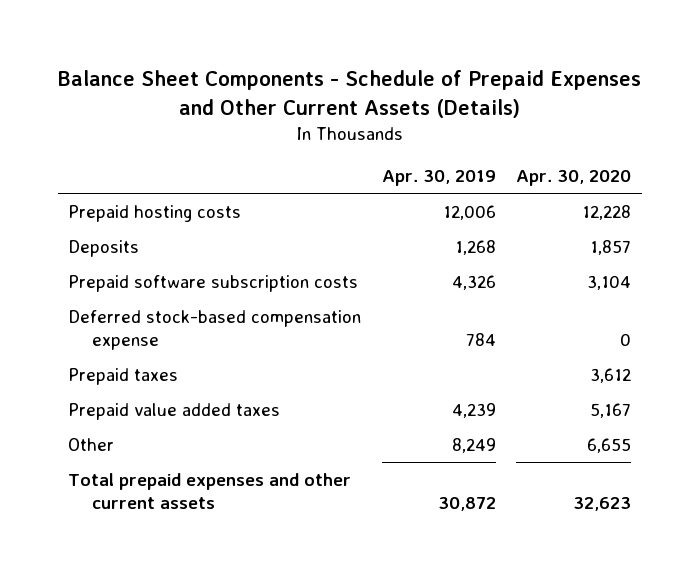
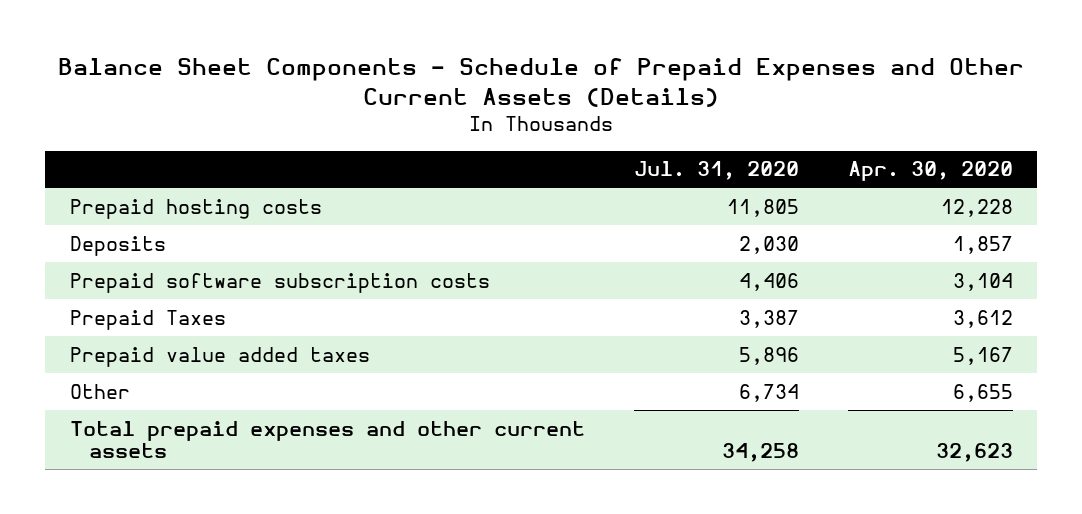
[381,170,496,187] Apr. 30, 2019 -> none
none -> [633,161,799,181] Jul. 31, 2020
[67,309,361,350] Deferred stock-based compensation expense -> none
[67,367,178,385] Prepaid taxes -> [69,309,226,330] Prepaid Taxes

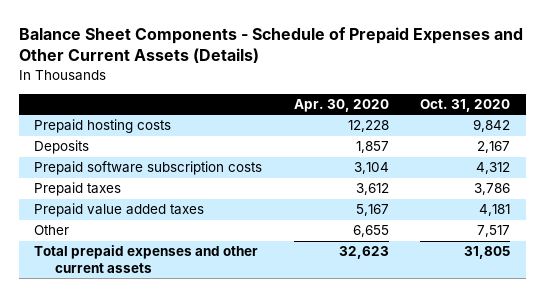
[633,161,799,181] Jul. 31, 2020 -> none
none -> [420,99,511,113] Oct. 31, 2020
[69,309,226,330] Prepaid Taxes -> [34,182,122,197] Prepaid taxes

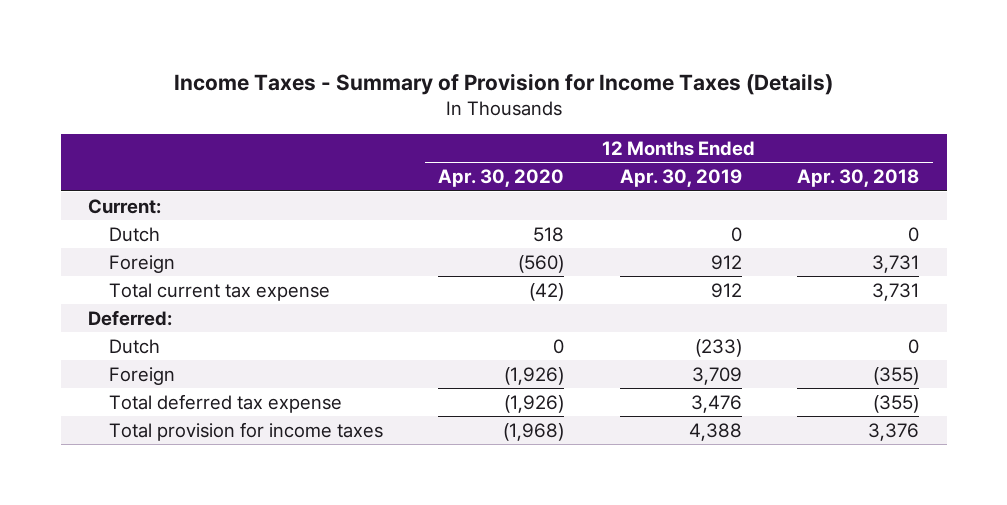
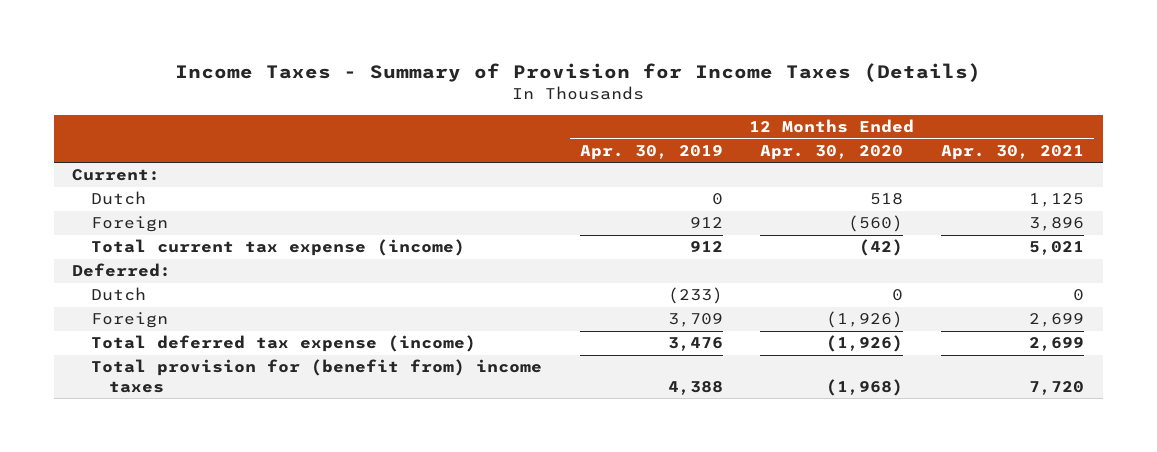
[796,169,919,188] Apr. 30, 2018 -> none
none -> [941,144,1085,160] Apr. 30, 2021
[109,282,331,301] Total current tax expense -> [90,239,465,257] Total current tax expense (income)
[109,393,343,413] Total deferred tax expense -> [90,335,476,353] Total deferred tax expense (income)
[109,421,384,441] Total provision for income taxes -> [90,359,542,394] Total provision for (benefit from) income taxes

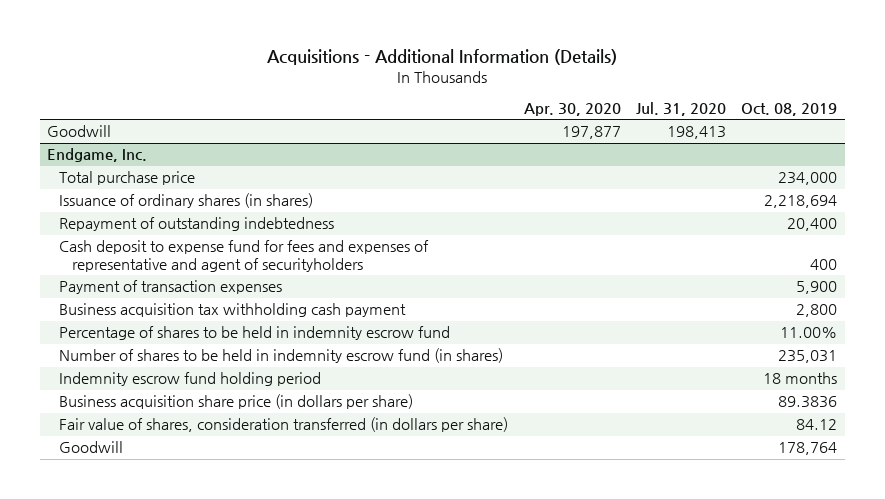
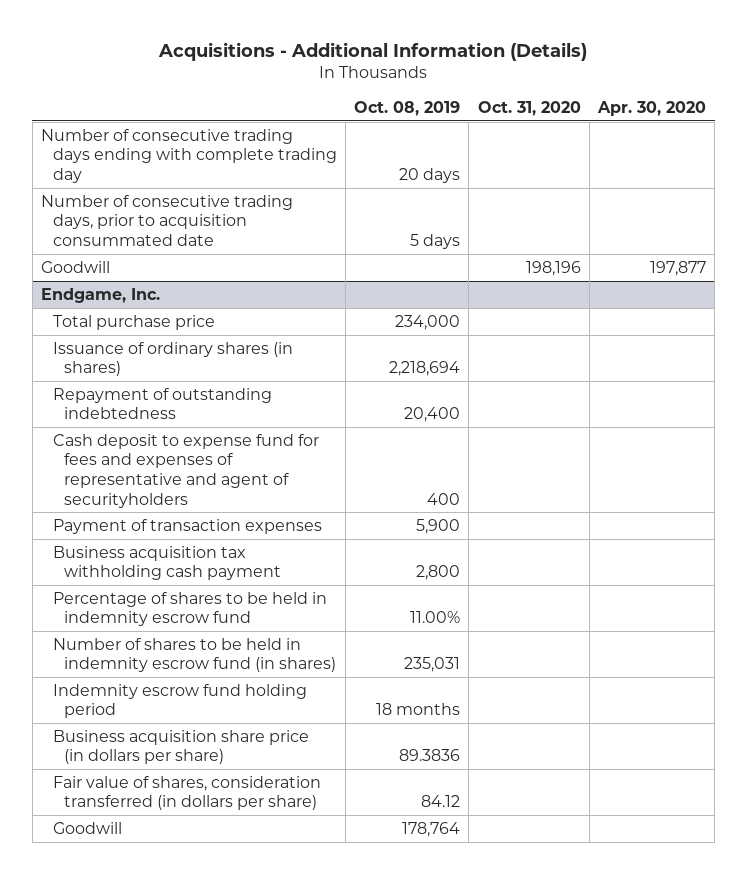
[636,101,727,116] Jul. 31, 2020 -> none
none -> [477,100,581,116] Oct. 31, 2020
none -> [40,128,337,183] Number of consecutive trading days ending with complete trading day
none -> [40,194,293,246] Number of consecutive trading days, prior to acquisition consummated date

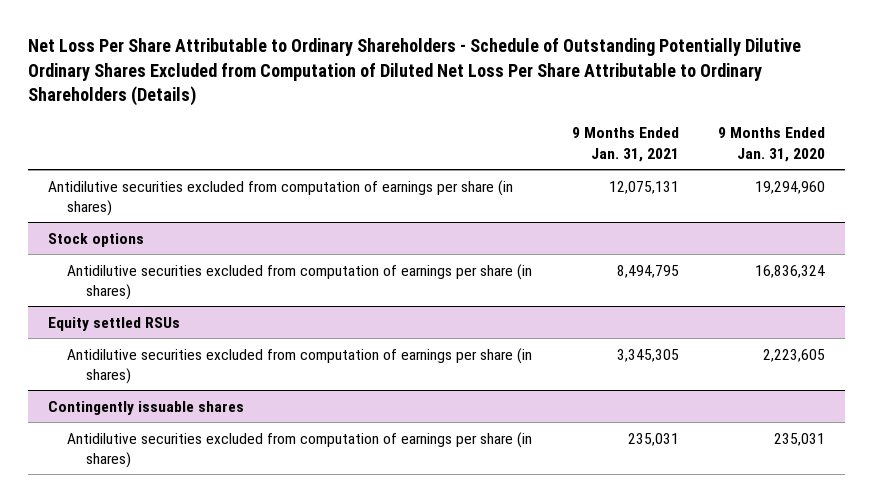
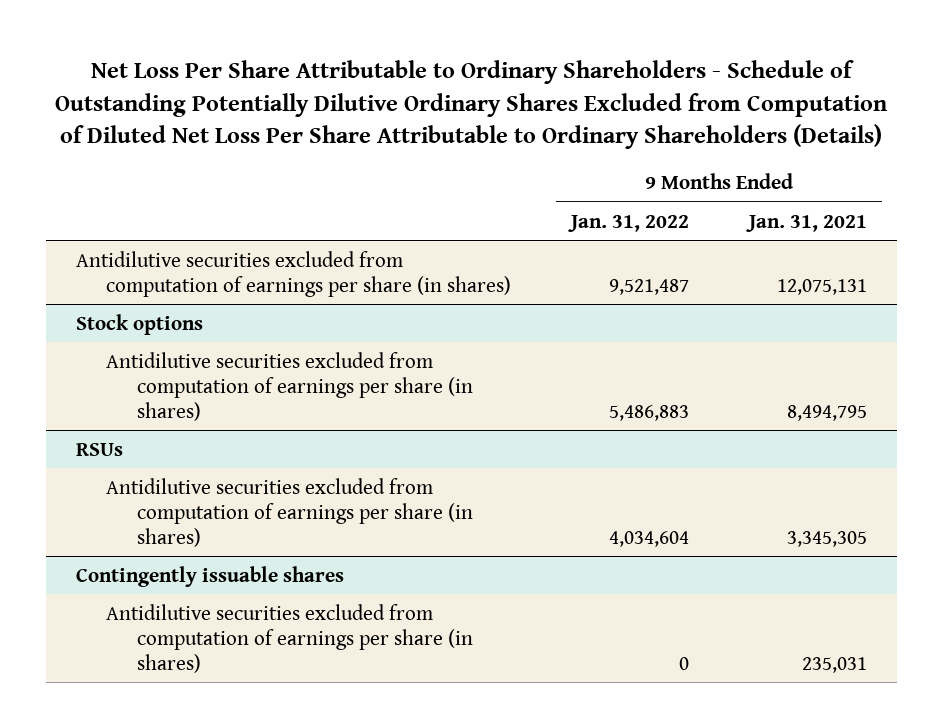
[718,127,826,162] 9 Months Ended Jan. 31, 2020 -> none
none -> [568,214,690,232] Jan. 31, 2022
[47,316,180,331] Equity settled RSUs -> [75,442,123,456] RSUs

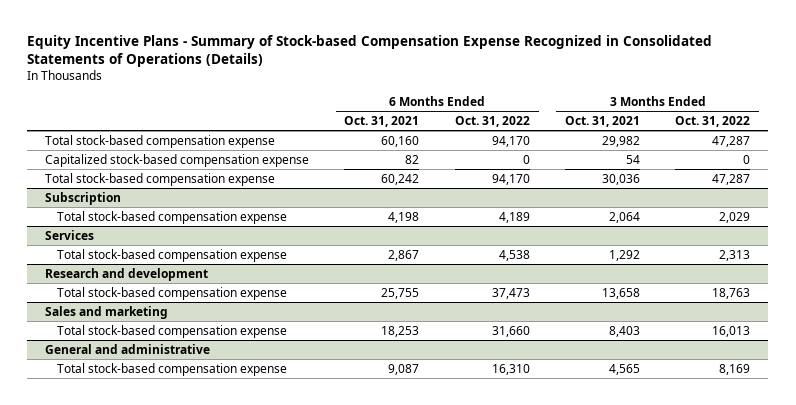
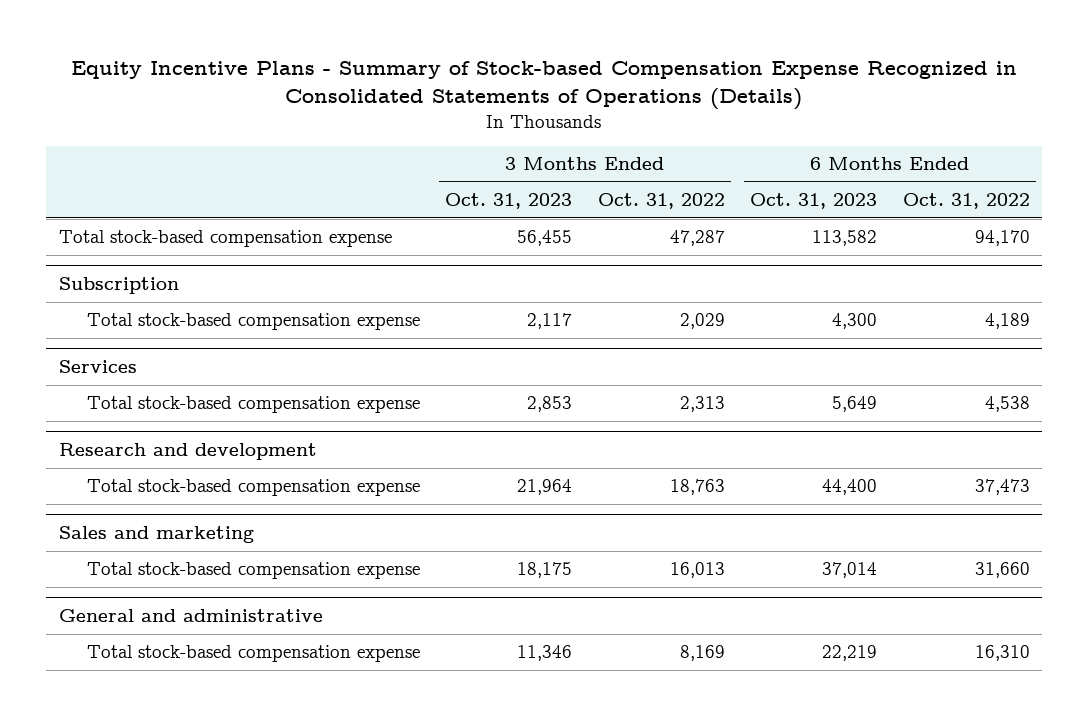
[344,115,420,127] Oct. 31, 2021 -> none
[565,115,641,127] Oct. 31, 2021 -> none
none -> [445,193,573,210] Oct. 31, 2023
none -> [750,193,878,210] Oct. 31, 2023
[45,153,310,167] Capitalized stock-based compensation expense -> none
[45,172,276,186] Total stock-based compensation expense -> none

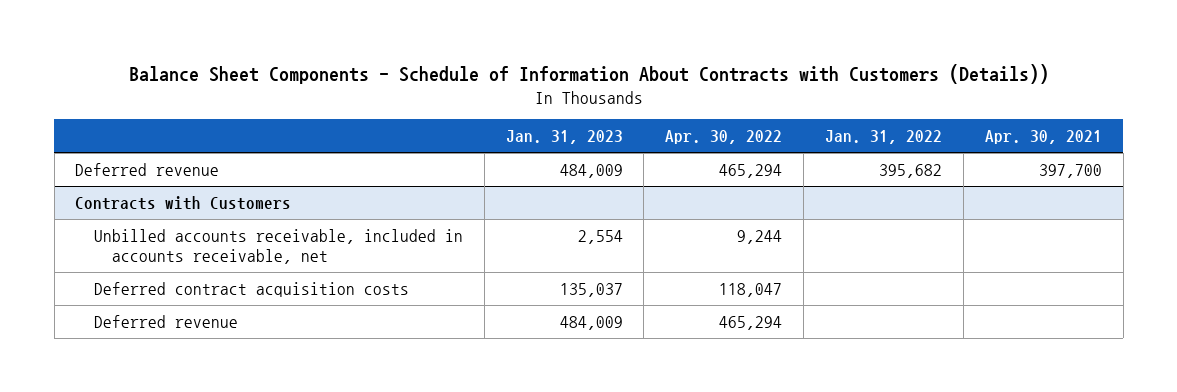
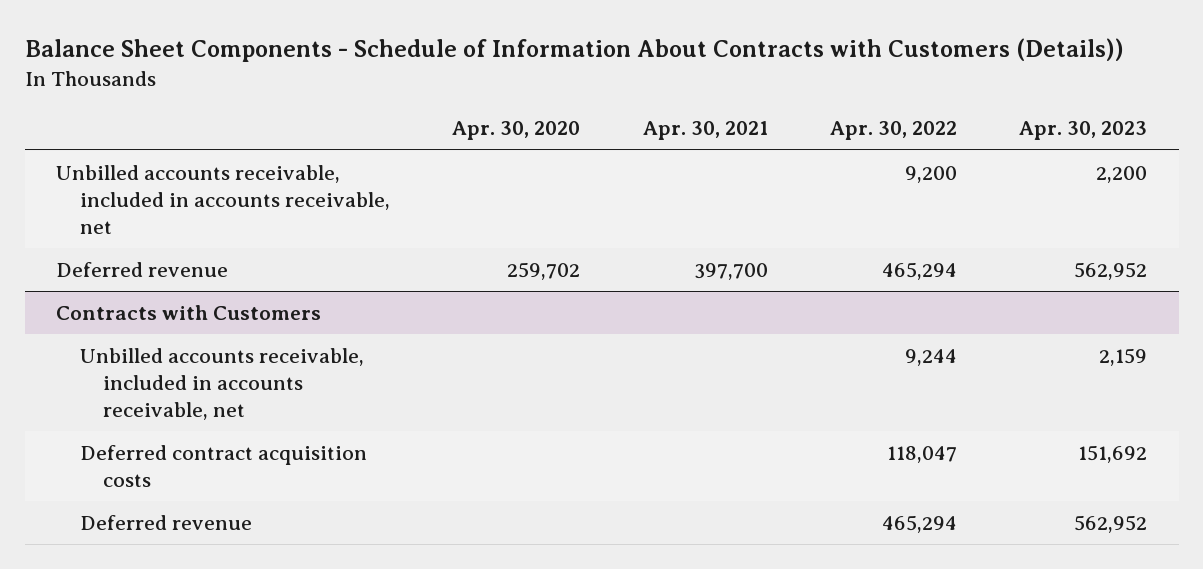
[505,130,623,145] Jan. 31, 2023 -> none
[825,130,943,145] Jan. 31, 2022 -> none
none -> [452,121,581,141] Apr. 30, 2020
none -> [1019,121,1148,141] Apr. 30, 2023
none -> [56,164,390,234] Unbilled accounts receivable, included in accounts receivable, net

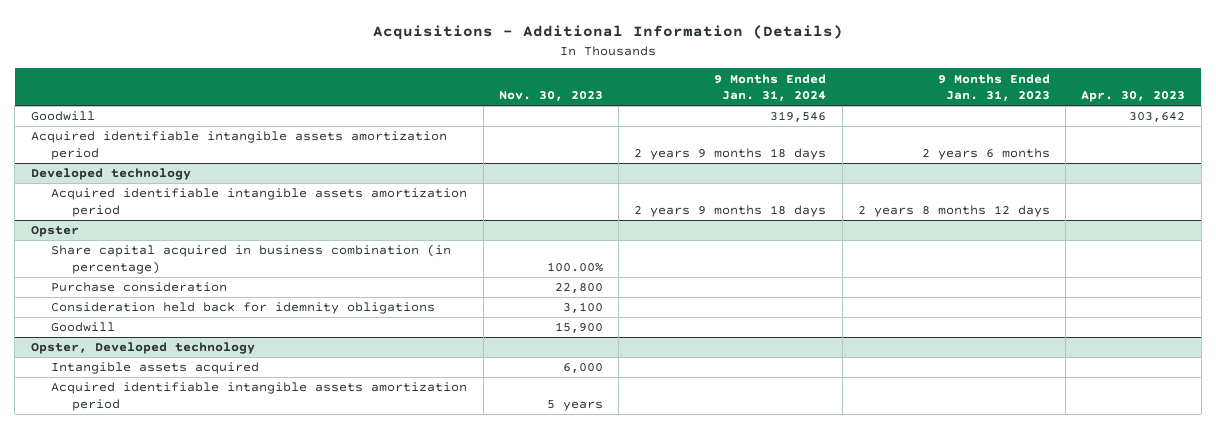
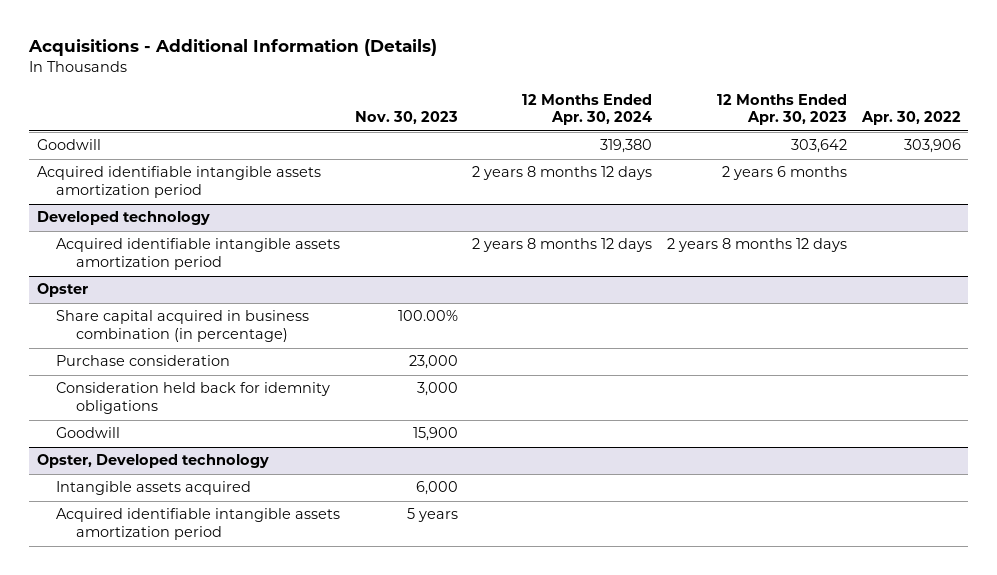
[714,73,827,102] 9 Months Ended Jan. 31, 2024 -> none
[937,73,1050,102] 9 Months Ended Jan. 31, 2023 -> none
[1081,91,1186,103] Apr. 30, 2023 -> none
none -> [522,93,653,126] 12 Months Ended Apr. 30, 2024
none -> [717,93,848,126] 12 Months Ended Apr. 30, 2023
none -> [860,111,961,126] Apr. 30, 2022
[554,283,603,294] 22,800 -> [408,355,458,370] 23,000
[562,302,603,314] 3,100 -> [416,382,458,397] 3,000

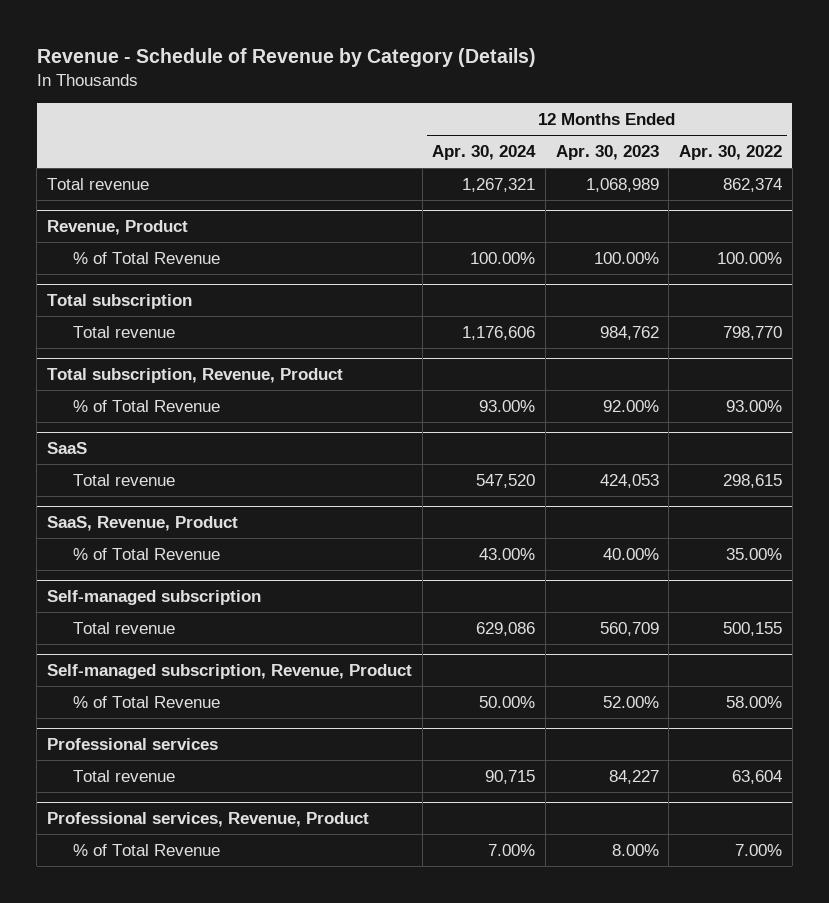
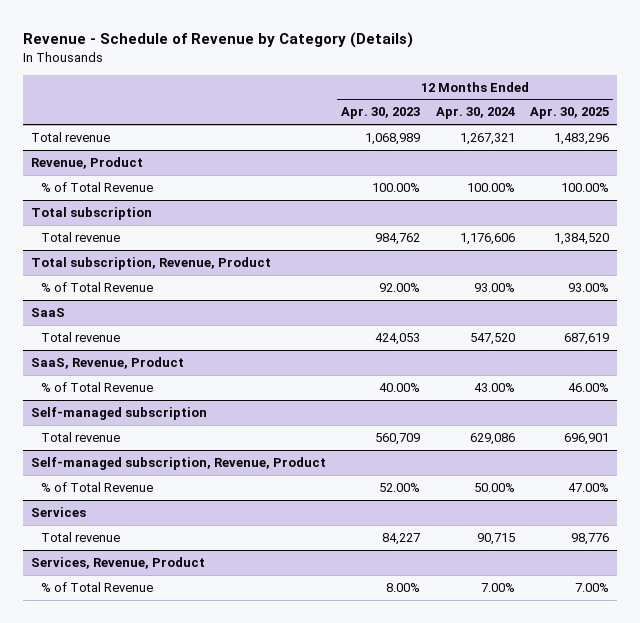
[678,145,782,161] Apr. 30, 2022 -> none
none -> [530,107,610,120] Apr. 30, 2025
[46,737,218,750] Professional services -> [30,507,86,518] Services
[46,811,369,827] Professional services, Revenue, Product -> [30,557,205,570] Services, Revenue, Product

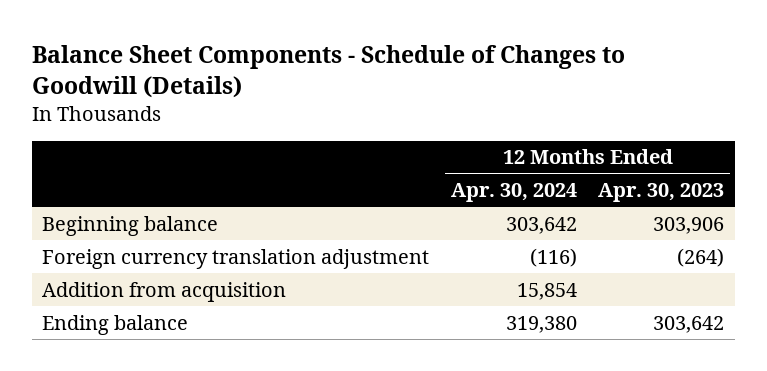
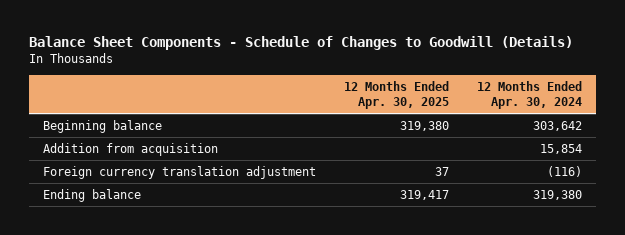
[598,182,725,202] Apr. 30, 2023 -> none
none -> [343,81,449,110] 12 Months Ended Apr. 30, 2025
[42,248,430,269] Foreign currency translation adjustment -> [43,165,317,179] Foreign currency translation adjustment

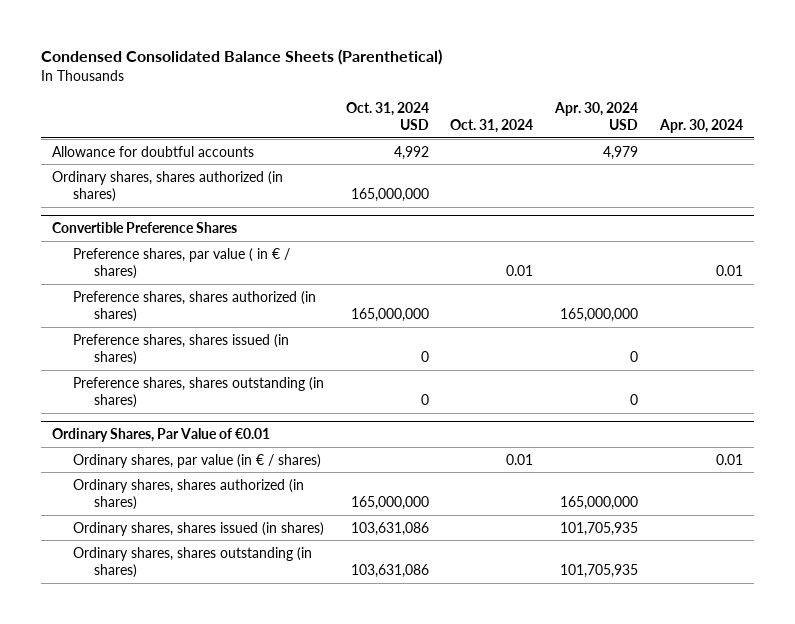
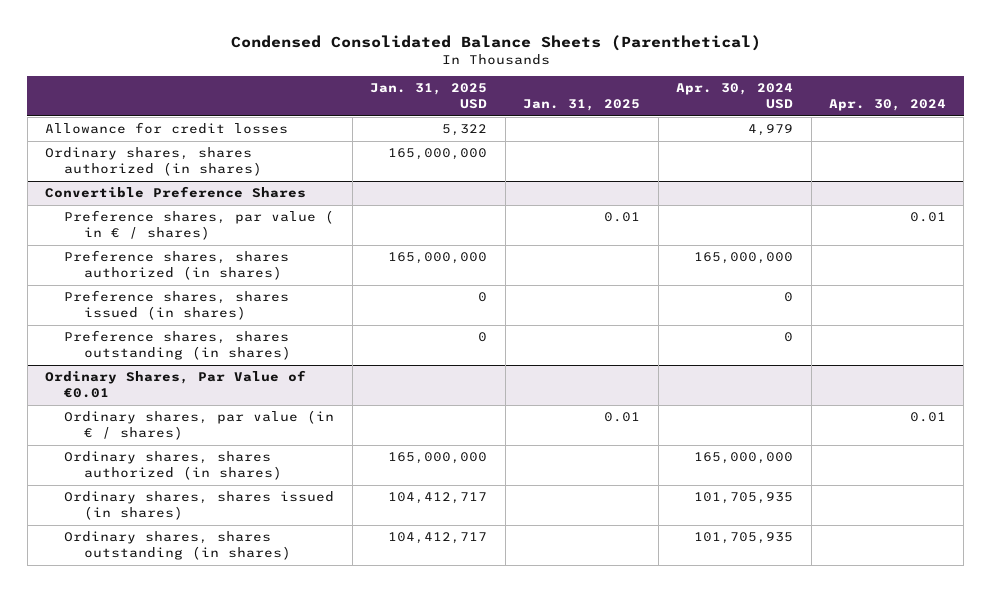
[345,101,429,131] Oct. 31, 2024 USD -> none
[450,119,534,134] Oct. 31, 2024 -> none
none -> [370,83,488,110] Jan. 31, 2025 USD
none -> [523,99,641,112] Jan. 31, 2025
[51,145,254,157] Allowance for doubtful accounts -> [45,122,289,135] Allowance for credit losses

